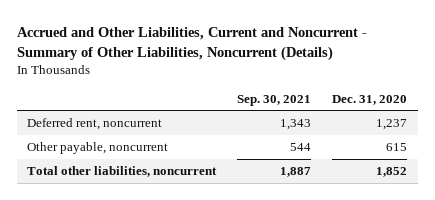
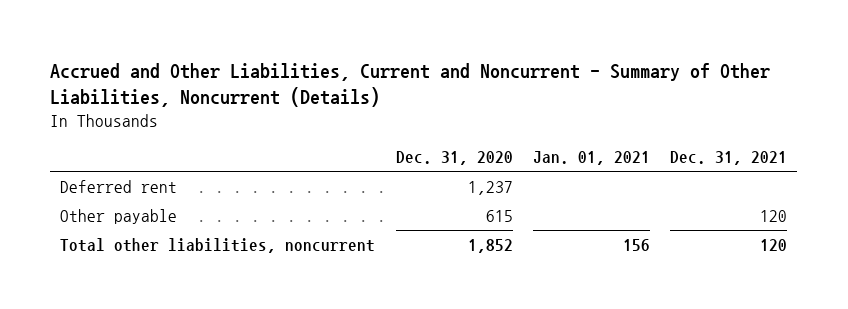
[237,94,312,106] Sep. 30, 2021 -> none
none -> [532,151,650,166] Jan. 01, 2021
none -> [670,151,788,166] Dec. 31, 2021
[27,118,163,131] Deferred rent, noncurrent -> [60,179,178,193] Deferred rent
[27,142,169,155] Other payable, noncurrent -> [60,208,178,224] Other payable

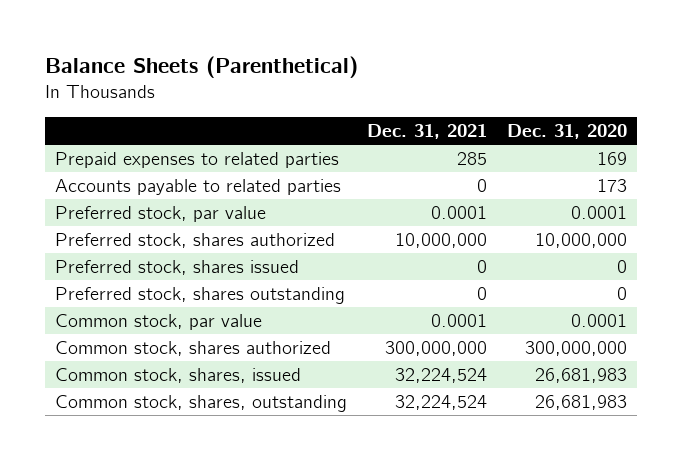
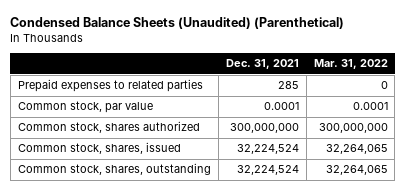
[44,56,358,79] Balance Sheets (Parenthetical) -> [10,17,345,30] Condensed Balance Sheets (Unaudited) (Parenthetical)
[507,123,628,139] Dec. 31, 2020 -> none
none -> [313,59,388,70] Mar. 31, 2022
[54,179,341,196] Accounts payable to related parties -> none
[54,206,266,223] Preferred stock, par value -> none
[54,233,335,249] Preferred stock, shares authorized -> none
[54,260,299,276] Preferred stock, shares issued -> none
[54,287,345,305] Preferred stock, shares outstanding -> none

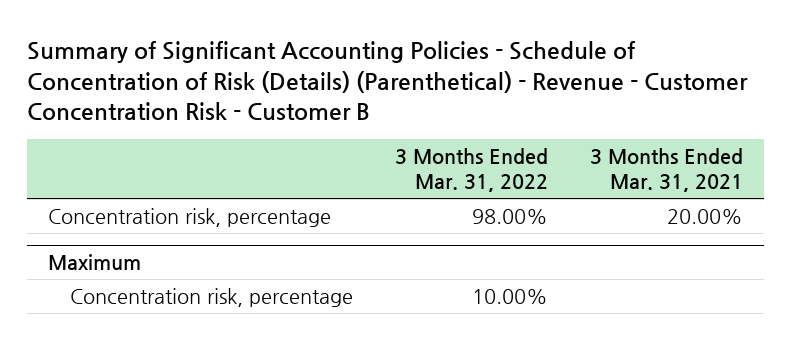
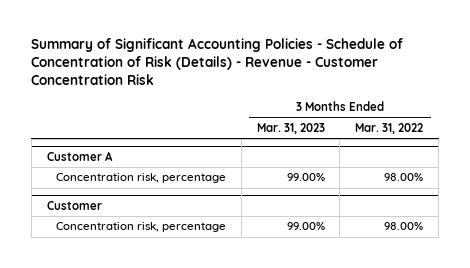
[26,40,748,122] Summary of Significant Accounting Policies - Schedule of Concentration of Risk (Details) (Parenthetical) - Revenue - Customer Concentration Risk - Customer B -> [31,38,404,86] Summary of Significant Accounting Policies - Schedule of Concentration of Risk (Details) - Revenue - Customer Concentration Risk
[590,148,744,193] 3 Months Ended Mar. 31, 2021 -> none
none -> [256,123,325,135] Mar. 31, 2023
none -> [46,150,113,161] Customer A
[47,254,141,271] Maximum -> [46,200,102,210] Customer
[471,288,548,304] 10.00% -> [384,222,424,231] 98.00%

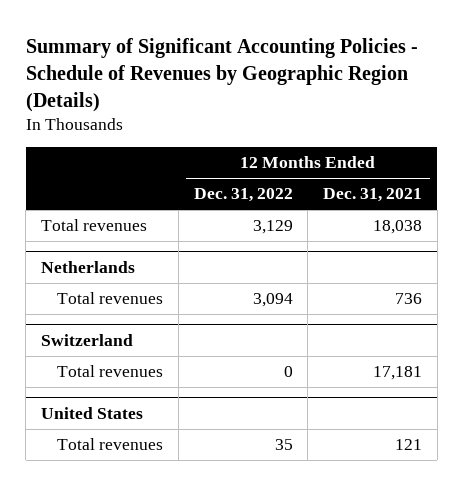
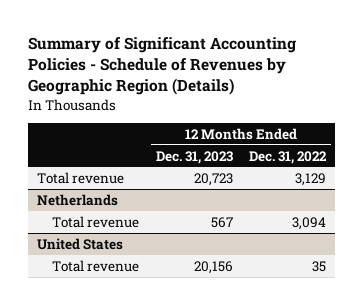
[323,188,423,203] Dec. 31, 2021 -> none
none -> [155,150,233,164] Dec. 31, 2023
[41,219,148,232] Total revenues -> [36,171,124,184] Total revenue
[41,333,134,346] Switzerland -> none
[57,365,164,378] Total revenues -> none
[57,292,164,305] Total revenues -> [51,215,139,228] Total revenue
[57,438,164,451] Total revenues -> [51,259,139,272] Total revenue

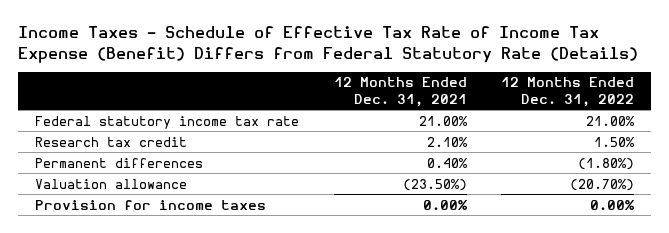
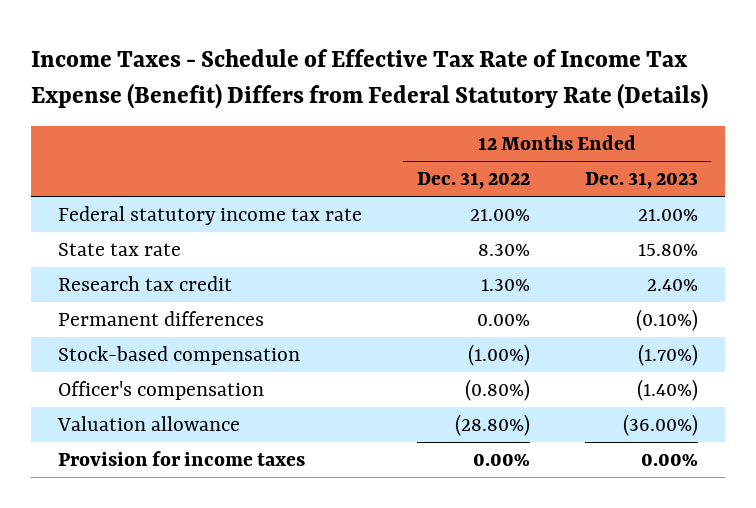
[333,77,467,107] 12 Months Ended Dec. 31, 2021 -> none
none -> [584,172,698,190] Dec. 31, 2023
none -> [58,243,182,257] State tax rate
[593,136,635,147] 1.50% -> [480,279,530,292] 1.30%
[577,157,634,170] (1.80%) -> [476,314,530,327] 0.00%
none -> [58,346,301,366] Stock-based compensation
none -> [58,381,265,401] Officer's compensation
[569,178,634,191] (20.70%) -> [454,414,530,437] (28.80%)

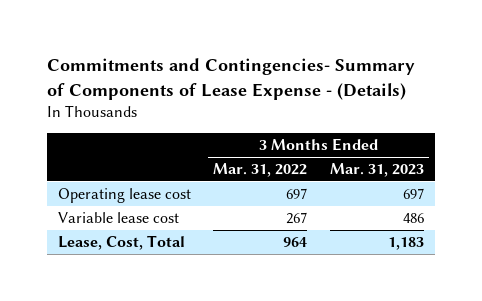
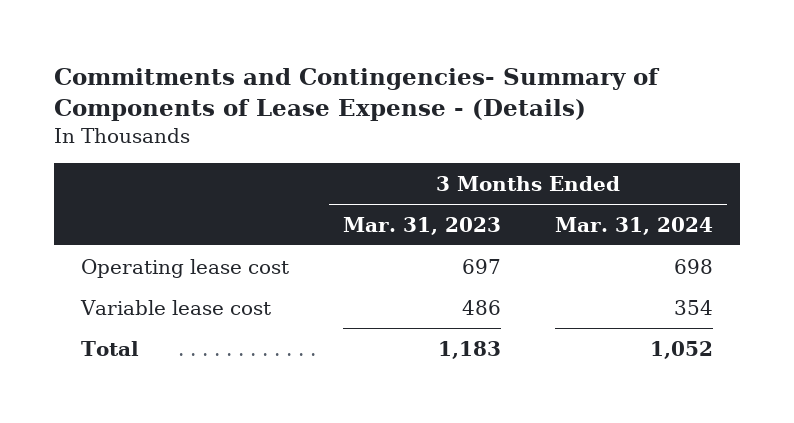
[213,163,308,178] Mar. 31, 2022 -> none
none -> [555,216,714,235] Mar. 31, 2024
[57,235,185,251] Lease, Cost, Total -> [80,340,139,356] Total

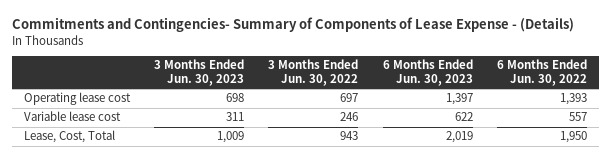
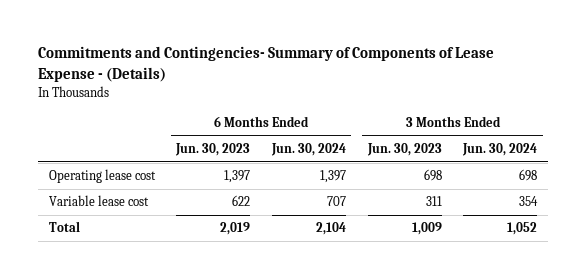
[268,59,359,86] 3 Months Ended Jun. 30, 2022 -> none
[496,59,587,86] 6 Months Ended Jun. 30, 2022 -> none
none -> [271,143,347,157] Jun. 30, 2024
none -> [462,143,538,157] Jun. 30, 2024
[23,130,115,144] Lease, Cost, Total -> [48,221,80,233] Total

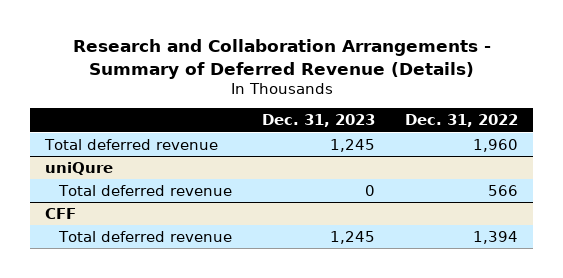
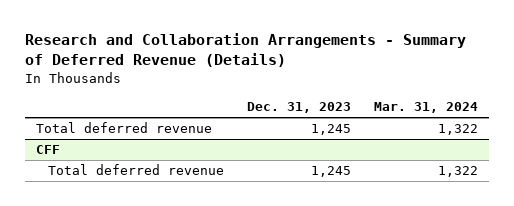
[405,114,519,128] Dec. 31, 2022 -> none
none -> [373,102,478,114] Mar. 31, 2024
[45,161,114,175] uniQure -> none
[57,184,232,196] Total deferred revenue -> none

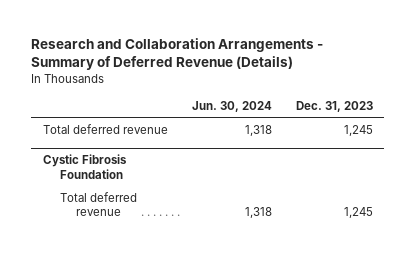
[373,102,478,114] Mar. 31, 2024 -> none
none -> [191,101,272,113] Jun. 30, 2024
[36,145,61,155] CFF -> [43,154,128,179] Cystic Fibrosis Foundation

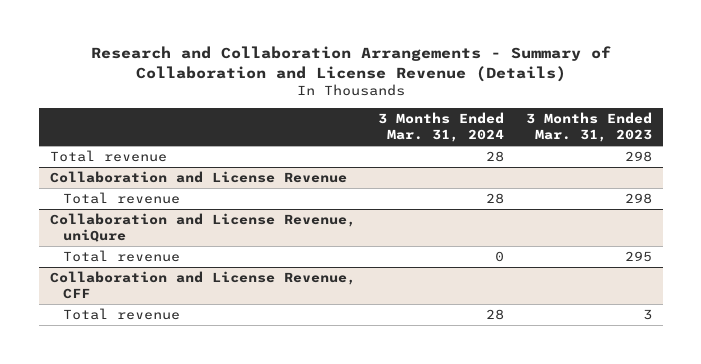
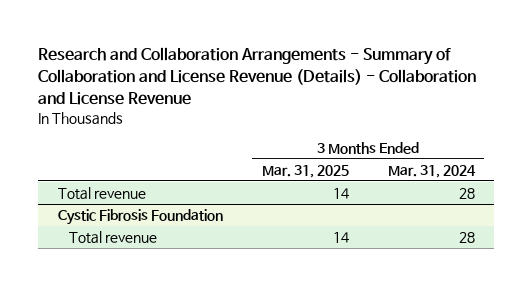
[90,46,611,83] Research and Collaboration Arrangements - Summary of Collaboration and License Revenue (Details) -> [38,47,477,105] Research and Collaboration Arrangements - Summary of Collaboration and License Revenue (Details) - Collaboration and License Revenue
[525,112,652,142] 3 Months Ended Mar. 31, 2023 -> none
none -> [261,164,349,178] Mar. 31, 2025
[62,192,180,205] Total revenue -> none
[49,213,356,242] Collaboration and License Revenue, uniQure -> none
[62,250,180,263] Total revenue -> none
[49,271,356,299] Collaboration and License Revenue, CFF -> none
[49,171,347,184] Collaboration and License Revenue -> [57,209,223,226] Cystic Fibrosis Foundation

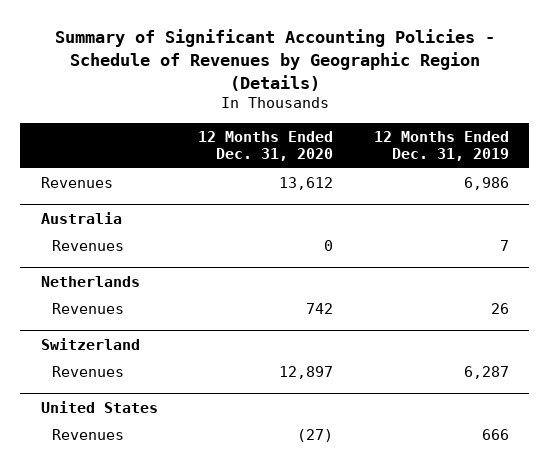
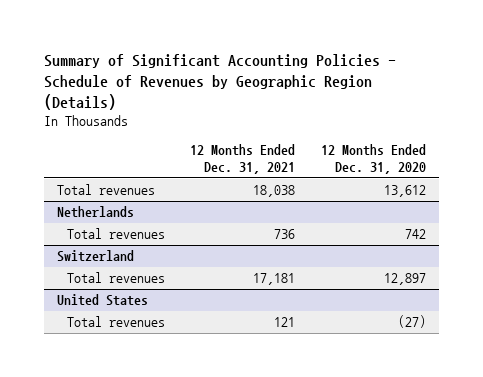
[373,131,509,162] 12 Months Ended Dec. 31, 2019 -> none
none -> [190,144,296,175] 12 Months Ended Dec. 31, 2021
[40,211,122,224] Australia -> none
[52,239,125,251] Revenues -> none
[40,176,113,188] Revenues -> [57,184,156,196] Total revenues
[52,302,125,314] Revenues -> [66,228,165,240] Total revenues
[52,365,125,377] Revenues -> [66,272,165,284] Total revenues
[52,428,125,440] Revenues -> [66,316,165,328] Total revenues

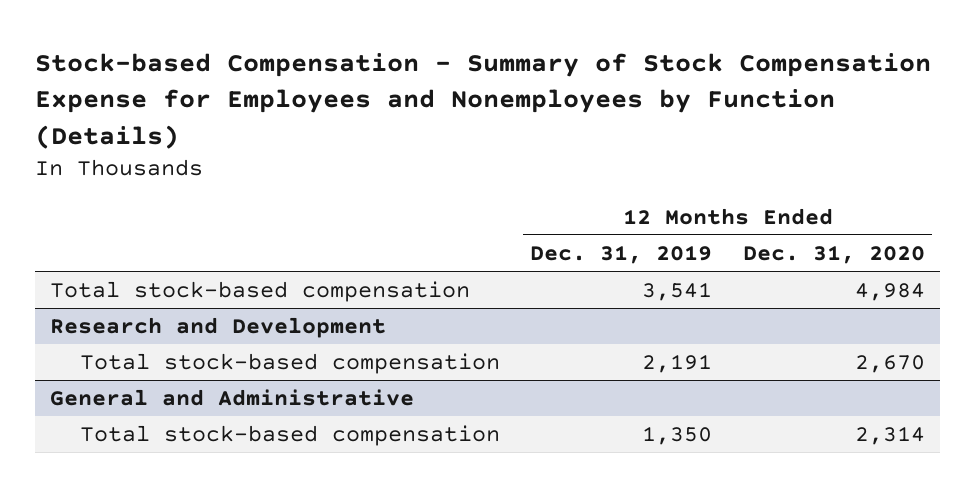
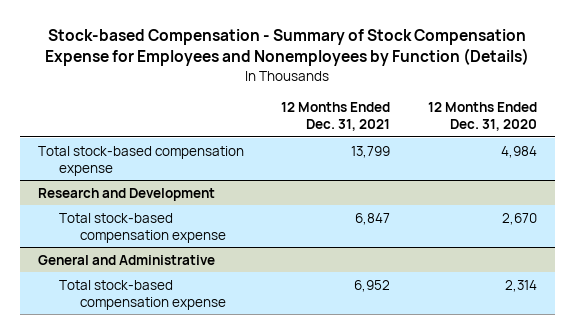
[530,244,713,264] Dec. 31, 2019 -> none
none -> [281,101,391,132] 12 Months Ended Dec. 31, 2021
[49,281,470,303] Total stock-based compensation -> [38,145,245,176] Total stock-based compensation expense
[79,353,500,375] Total stock-based compensation -> [59,212,227,243] Total stock-based compensation expense
[79,425,500,447] Total stock-based compensation -> [59,279,227,310] Total stock-based compensation expense

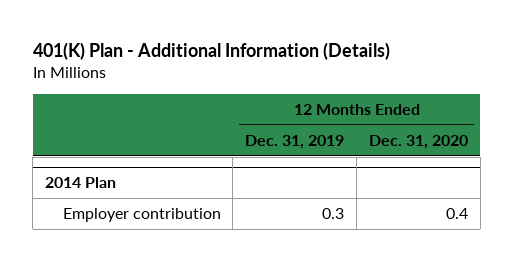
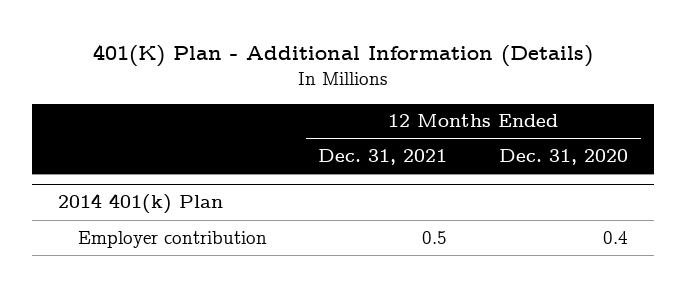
[245,134,345,149] Dec. 31, 2019 -> none
none -> [318,148,448,165] Dec. 31, 2021
[44,177,116,189] 2014 Plan -> [57,193,223,215] 2014 401(k) Plan

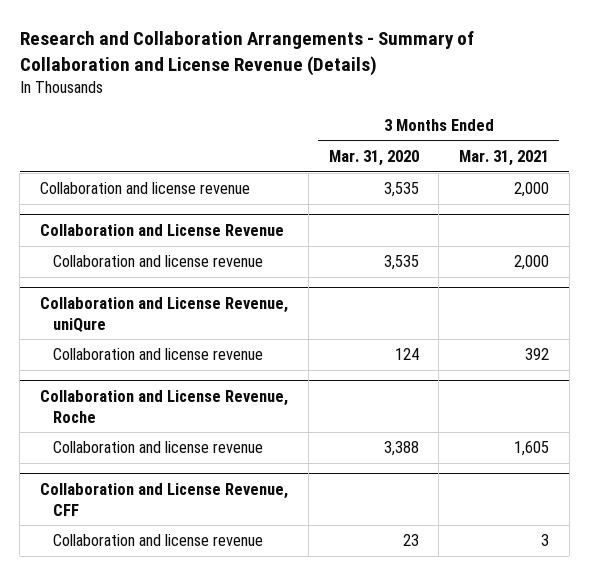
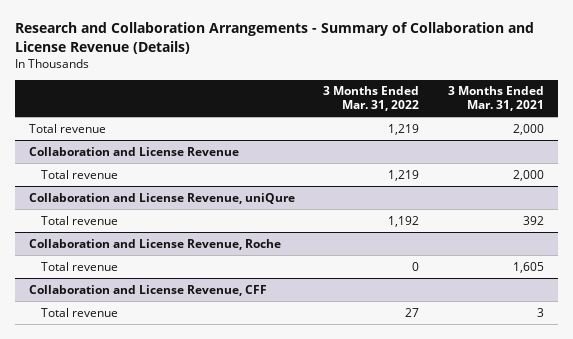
[328,149,419,166] Mar. 31, 2020 -> none
none -> [323,86,420,112] 3 Months Ended Mar. 31, 2022
[40,182,251,195] Collaboration and license revenue -> [28,123,106,133] Total revenue
[53,255,264,268] Collaboration and license revenue -> [41,169,119,179] Total revenue
[53,348,264,361] Collaboration and license revenue -> [41,215,119,225] Total revenue
[53,441,264,454] Collaboration and license revenue -> [41,261,119,271] Total revenue
[53,534,264,547] Collaboration and license revenue -> [41,307,119,317] Total revenue

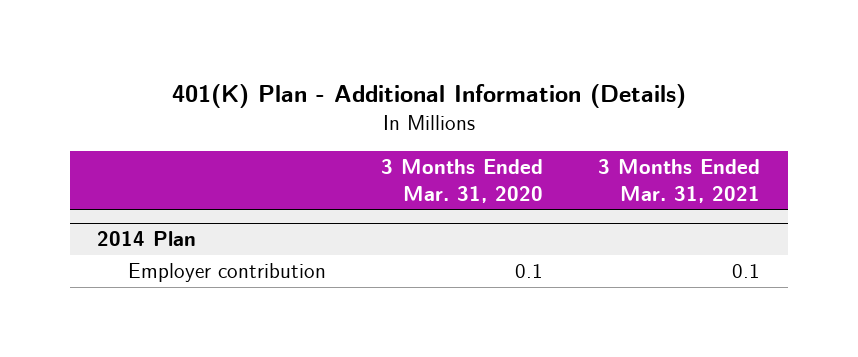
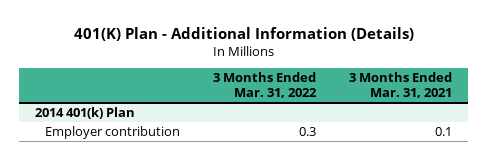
[381,159,544,203] 3 Months Ended Mar. 31, 2020 -> none
none -> [212,72,317,99] 3 Months Ended Mar. 31, 2022
[97,231,197,247] 2014 Plan -> [35,106,136,119] 2014 401(k) Plan

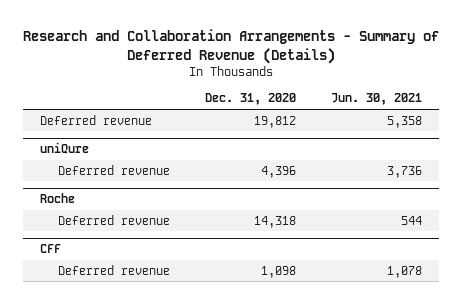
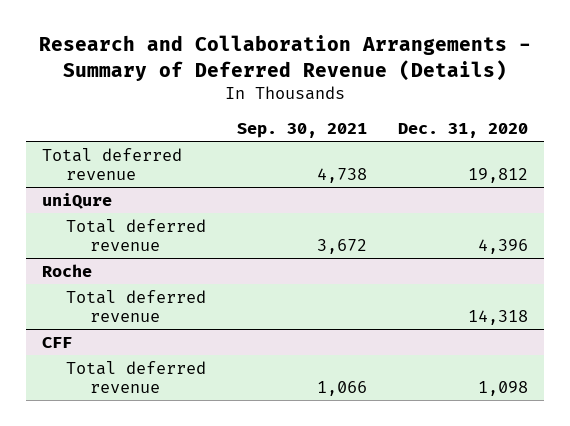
[330,93,422,106] Jun. 30, 2021 -> none
none -> [236,122,367,138] Sep. 30, 2021
[40,114,153,125] Deferred revenue -> [41,147,182,181] Total deferred revenue
[58,164,171,175] Deferred revenue -> [65,218,206,252] Total deferred revenue
[58,214,171,225] Deferred revenue -> [65,289,206,323] Total deferred revenue
[58,264,171,275] Deferred revenue -> [65,360,206,394] Total deferred revenue

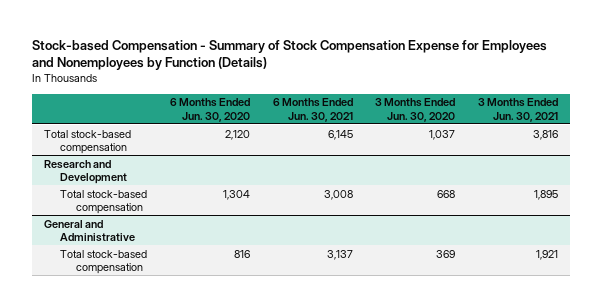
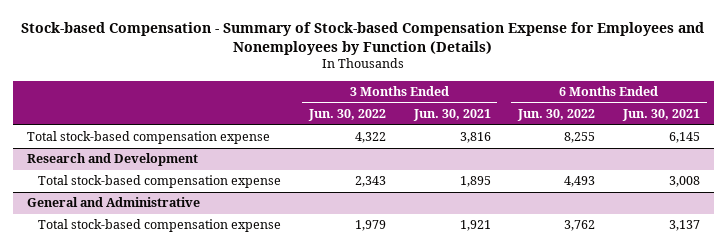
[32,39,548,71] Stock-based Compensation - Summary of Stock Compensation Expense for Employees and Nonemployees by Function (Details) -> [21,21,705,55] Stock-based Compensation - Summary of Stock-based Compensation Expense for Employees and Nonemployees by Function (Details)
[169,98,250,122] 6 Months Ended Jun. 30, 2020 -> none
[375,98,456,122] 3 Months Ended Jun. 30, 2020 -> none
none -> [307,109,386,122] Jun. 30, 2022
none -> [517,109,596,122] Jun. 30, 2022
[43,129,131,154] Total stock-based compensation -> [27,131,271,145] Total stock-based compensation expense
[60,189,148,214] Total stock-based compensation -> [38,175,282,189] Total stock-based compensation expense
[60,249,148,274] Total stock-based compensation -> [38,219,282,233] Total stock-based compensation expense

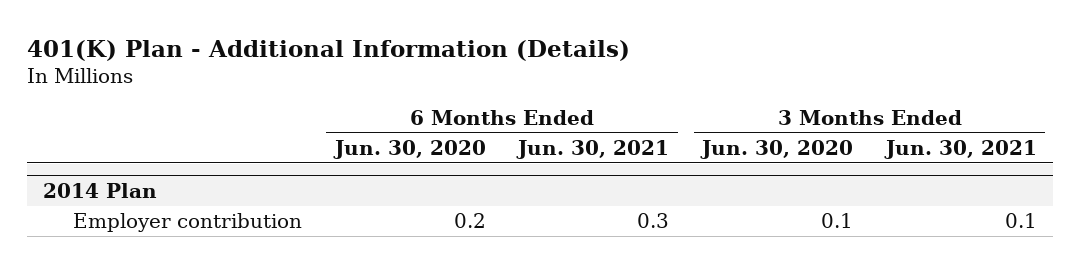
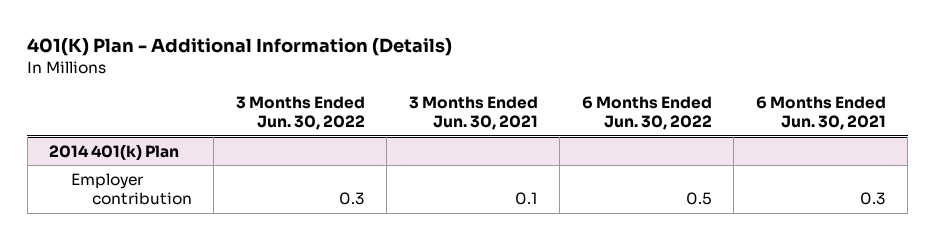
[332,139,486,159] Jun. 30, 2020 -> none
[700,139,854,159] Jun. 30, 2020 -> none
none -> [235,96,365,131] 3 Months Ended Jun. 30, 2022
none -> [581,96,712,131] 6 Months Ended Jun. 30, 2022
[43,182,158,198] 2014 Plan -> [49,143,180,160] 2014 401(k) Plan

